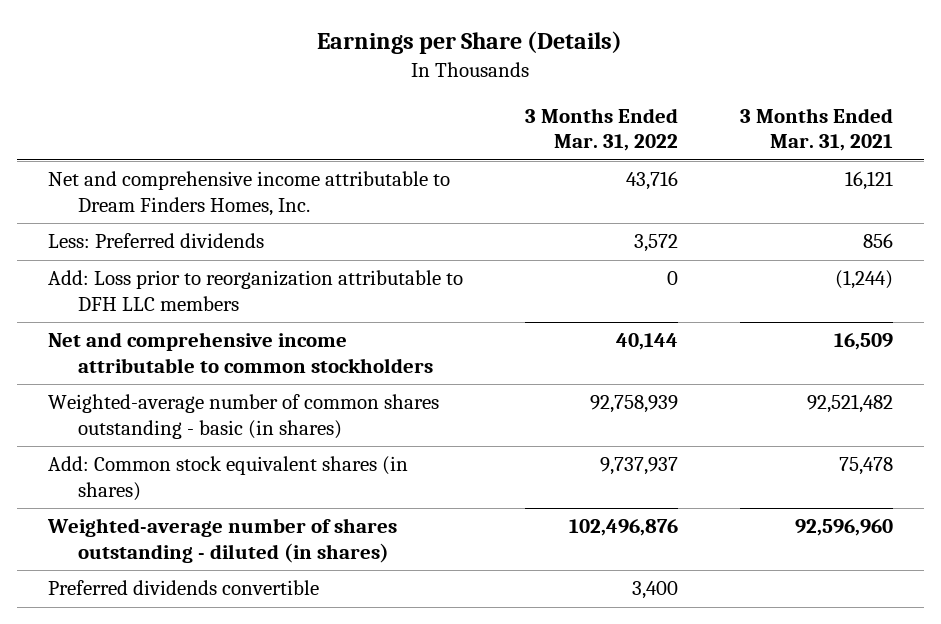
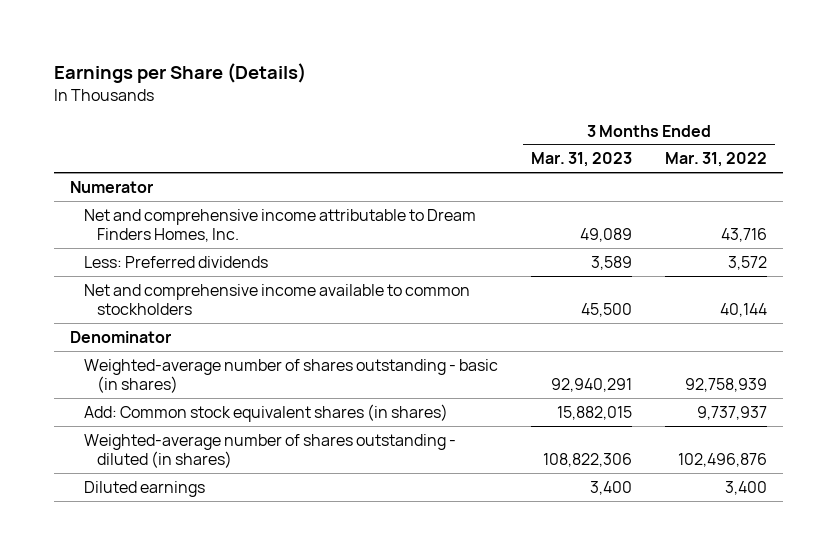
[739,107,893,152] 3 Months Ended Mar. 31, 2021 -> none
none -> [530,152,632,168] Mar. 31, 2023
none -> [70,180,154,193] Numerator
[47,270,463,311] Add: Loss prior to reorganization attributable to DFH LLC members -> none
[47,332,434,373] Net and comprehensive income attributable to common stockholders -> [83,283,470,316] Net and comprehensive income available to common stockholders
none -> [70,330,172,343] Denominator
[47,394,439,439] Weighted-average number of common shares outstanding - basic (in shares) -> [83,358,498,394] Weighted-average number of shares outstanding - basic (in shares)
[47,580,319,596] Preferred dividends convertible -> [83,480,205,497] Diluted earnings

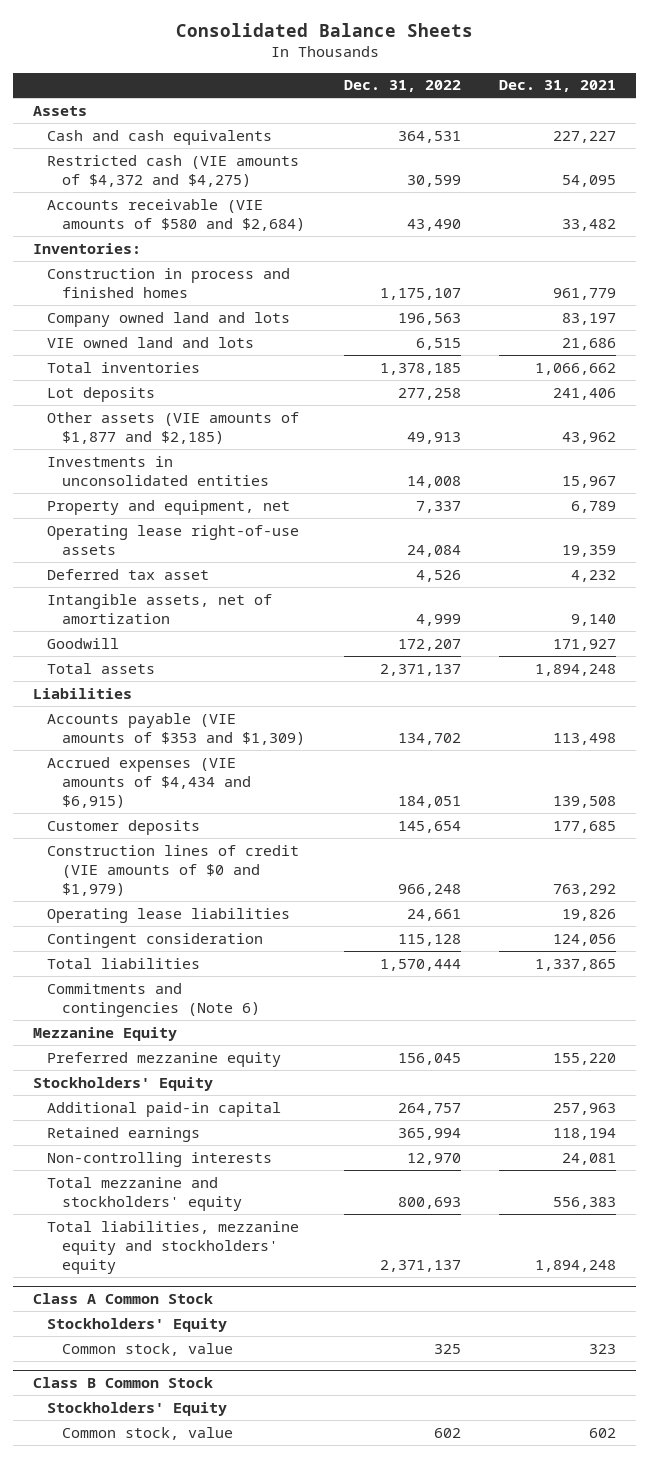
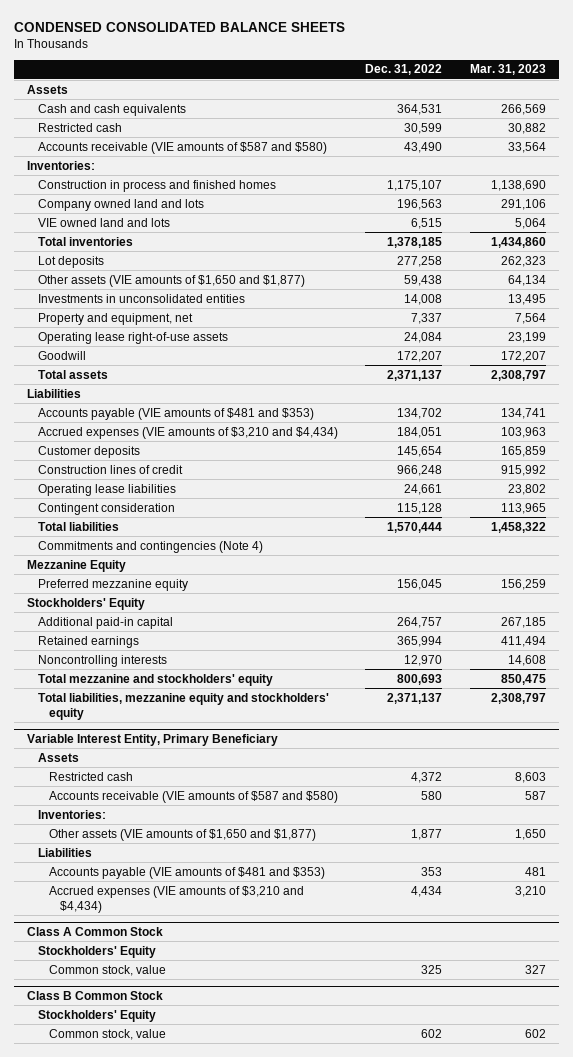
[175,22,473,37] Consolidated Balance Sheets -> [13,21,345,32] CONDENSED CONSOLIDATED BALANCE SHEETS
[499,80,617,93] Dec. 31, 2021 -> none
none -> [469,64,546,76] Mar. 31, 2023
[47,154,300,188] Restricted cash (VIE amounts of $4,372 and $4,275) -> [37,122,122,132] Restricted cash
[47,198,305,232] Accounts receivable (VIE amounts of $580 and $2,684) -> [37,141,327,154] Accounts receivable (VIE amounts of $587 and $580)
[47,411,300,445] Other assets (VIE amounts of $1,877 and $2,185) -> [37,274,305,287] Other assets (VIE amounts of $1,650 and $1,877)
[406,432,461,445] 49,913 -> [404,274,443,286] 59,438
[47,568,210,580] Deferred tax asset -> none
[47,593,273,625] Intangible assets, net of amortization -> none
[47,712,305,746] Accounts payable (VIE amounts of $353 and $1,309) -> [37,407,314,420] Accounts payable (VIE amounts of $481 and $353)
[47,756,251,809] Accrued expenses (VIE amounts of $4,434 and $6,915) -> [37,426,338,439] Accrued expenses (VIE amounts of $3,210 and $4,434)
[47,844,300,897] Construction lines of credit (VIE amounts of $0 and $1,979) -> [37,464,183,474] Construction lines of credit
[47,982,260,1018] Commitments and contingencies (Note 6) -> [37,540,263,553] Commitments and contingencies (Note 4)
[47,1151,273,1167] Non-controlling interests -> [37,654,167,667] Noncontrolling interests
none -> [27,734,279,747] Variable Interest Entity, Primary Beneficiary
none -> [37,752,79,762] Assets
none -> [48,771,133,781] Restricted cash
none -> [48,790,338,803] Accounts receivable (VIE amounts of $587 and $580)
none -> [37,809,106,819] Inventories:
none -> [48,828,316,841] Other assets (VIE amounts of $1,650 and $1,877)
none -> [37,847,92,857] Liabilities
none -> [48,866,325,879] Accounts payable (VIE amounts of $481 and $353)
none -> [48,885,304,913] Accrued expenses (VIE amounts of $3,210 and $4,434)

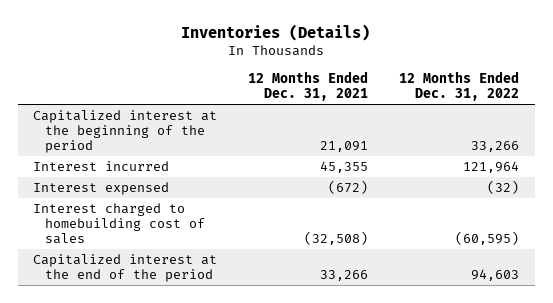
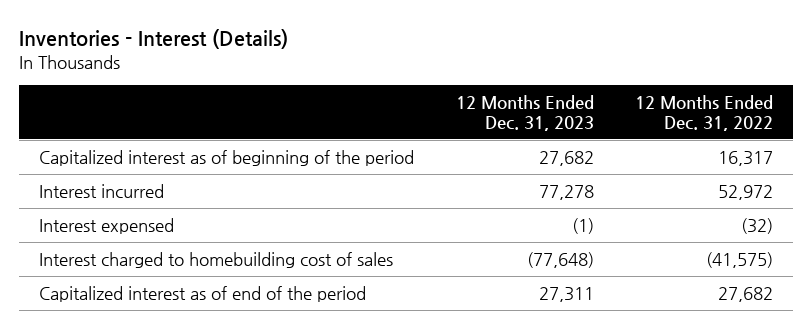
[181,23,371,41] Inventories (Details) -> [18,29,288,50] Inventories - Interest (Details)
[248,71,369,102] 12 Months Ended Dec. 31, 2021 -> none
none -> [455,94,594,132] 12 Months Ended Dec. 31, 2023
[33,110,218,154] Capitalized interest at the beginning of the period -> [39,149,415,166] Capitalized interest as of beginning of the period
[471,141,520,153] 33,266 -> [717,150,773,166] 16,317
[463,161,520,174] 121,964 -> [717,184,773,200] 52,972
[455,231,520,246] (60,595) -> [705,251,773,268] (41,575)
[33,254,218,283] Capitalized interest at the end of the period -> [39,285,367,302] Capitalized interest as of end of the period
[471,269,520,282] 94,603 -> [717,286,773,302] 27,682

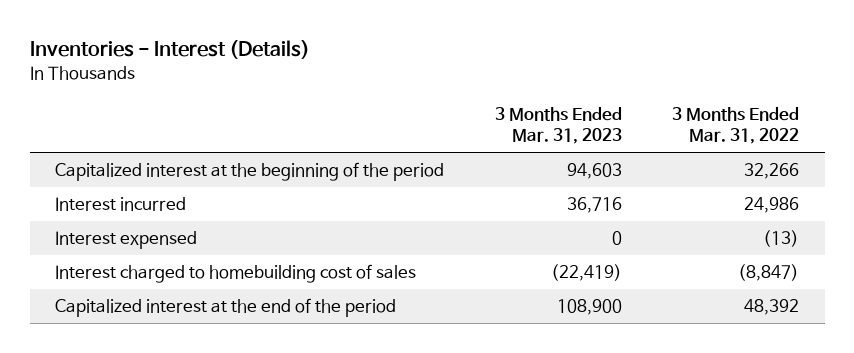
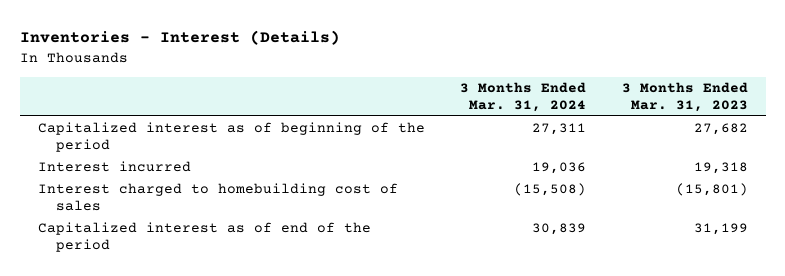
[672,106,800,144] 3 Months Ended Mar. 31, 2022 -> none
none -> [460,81,587,113] 3 Months Ended Mar. 31, 2024
[55,231,198,250] Interest expensed -> none
[55,162,445,182] Capitalized interest at the beginning of the period -> [37,122,425,153] Capitalized interest as of beginning of the period
[566,163,622,180] 94,603 -> [693,123,748,136] 27,682
[566,197,622,214] 36,716 -> [693,162,748,175] 19,318
[550,264,622,282] (22,419) -> [675,183,748,197] (15,801)
[55,298,397,318] Capitalized interest at the end of the period -> [37,222,371,253] Capitalized interest as of end of the period
[556,299,622,316] 108,900 -> [693,223,748,236] 31,199

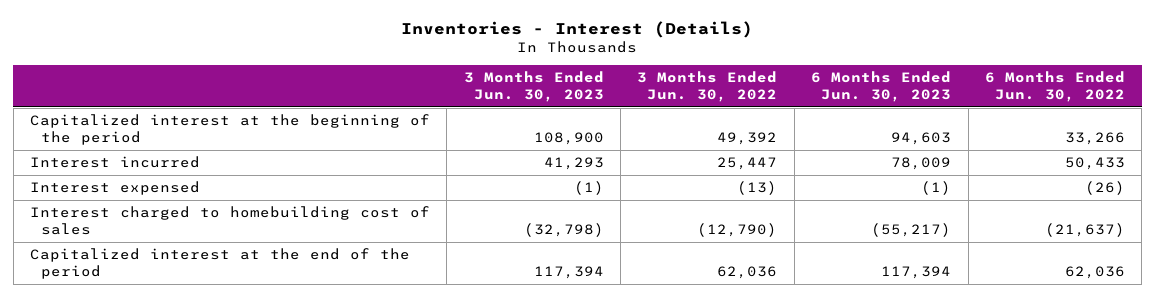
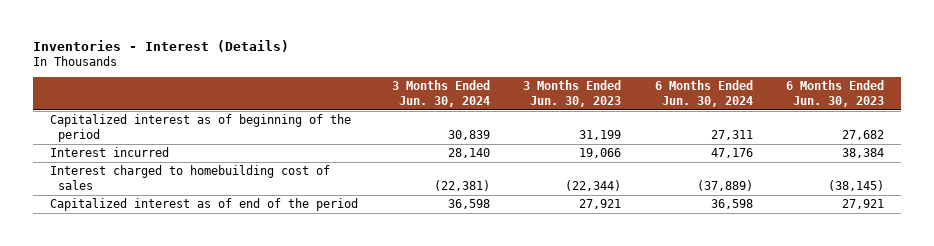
[637,71,778,103] 3 Months Ended Jun. 30, 2022 -> none
[984,71,1125,103] 6 Months Ended Jun. 30, 2022 -> none
none -> [391,80,490,107] 3 Months Ended Jun. 30, 2024
none -> [654,80,753,107] 6 Months Ended Jun. 30, 2024
[29,181,200,196] Interest expensed -> none
[29,114,430,145] Capitalized interest at the beginning of the period -> [50,114,352,142] Capitalized interest as of beginning of the period
[533,131,604,145] 108,900 -> [579,129,622,140] 31,199
[891,131,952,145] 94,603 -> [842,129,885,140] 27,682
[543,157,604,171] 41,293 -> [579,148,622,159] 19,066
[891,157,952,171] 78,009 -> [842,148,885,159] 38,384
[523,222,604,237] (32,798) -> [565,179,622,191] (22,344)
[871,222,952,237] (55,217) -> [828,179,885,191] (38,145)
[29,248,410,279] Capitalized interest at the end of the period -> [50,198,359,212] Capitalized interest as of end of the period
[533,265,604,279] 117,394 -> [579,199,622,210] 27,921
[881,265,952,279] 117,394 -> [842,199,885,210] 27,921

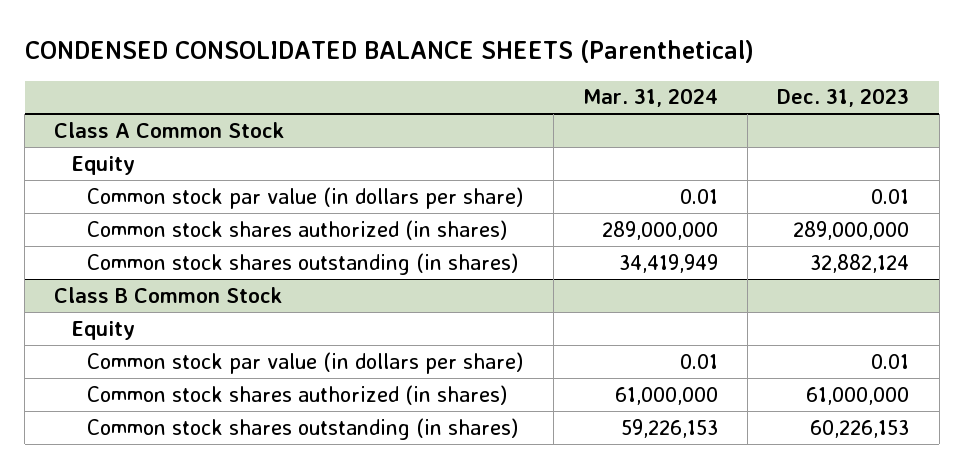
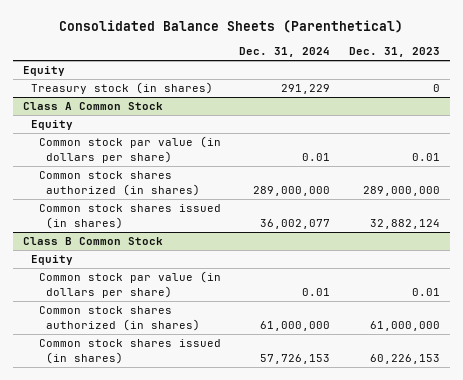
[24,39,754,63] CONDENSED CONSOLIDATED BALANCE SHEETS (Parenthetical) -> [59,19,404,33] Consolidated Balance Sheets (Parenthetical)
[582,88,718,108] Mar. 31, 2024 -> none
none -> [239,46,331,57] Dec. 31, 2024
none -> [22,66,65,77] Equity
none -> [30,82,213,95] Treasury stock (in shares)
[87,252,519,275] Common stock shares outstanding (in shares) -> [38,204,221,229] Common stock shares issued (in shares)
[87,417,519,440] Common stock shares outstanding (in shares) -> [38,339,221,364] Common stock shares issued (in shares)

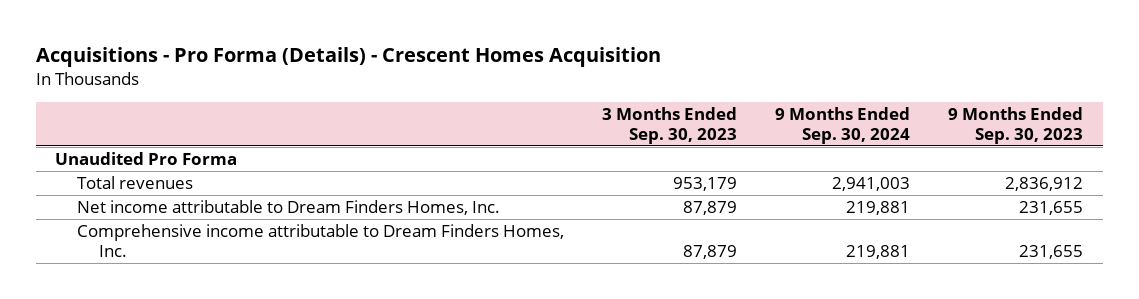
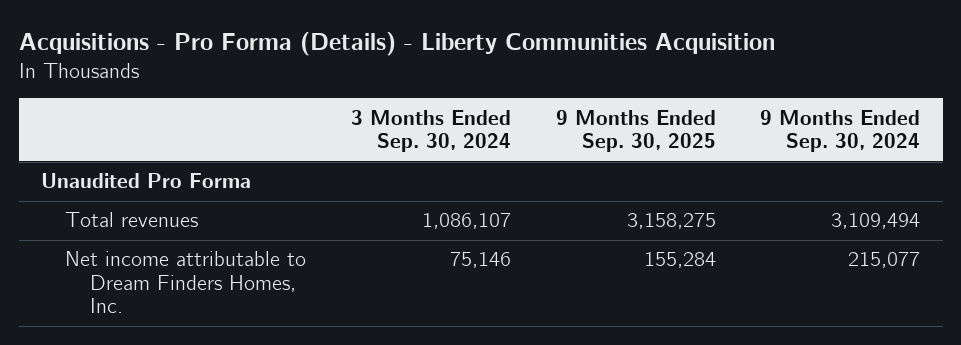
[36,47,662,68] Acquisitions - Pro Forma (Details) - Crescent Homes Acquisition -> [18,32,775,57] Acquisitions - Pro Forma (Details) - Liberty Communities Acquisition
[602,106,738,144] 3 Months Ended Sep. 30, 2023 -> none
[948,106,1084,144] 9 Months Ended Sep. 30, 2023 -> none
none -> [351,109,512,153] 3 Months Ended Sep. 30, 2024
none -> [555,109,716,153] 9 Months Ended Sep. 30, 2025
[76,224,564,257] Comprehensive income attributable to Dream Finders Homes, Inc. -> none
[832,177,911,192] 2,941,003 -> [831,213,921,230] 3,109,494
[846,201,911,216] 219,881 -> [848,252,921,269] 215,077

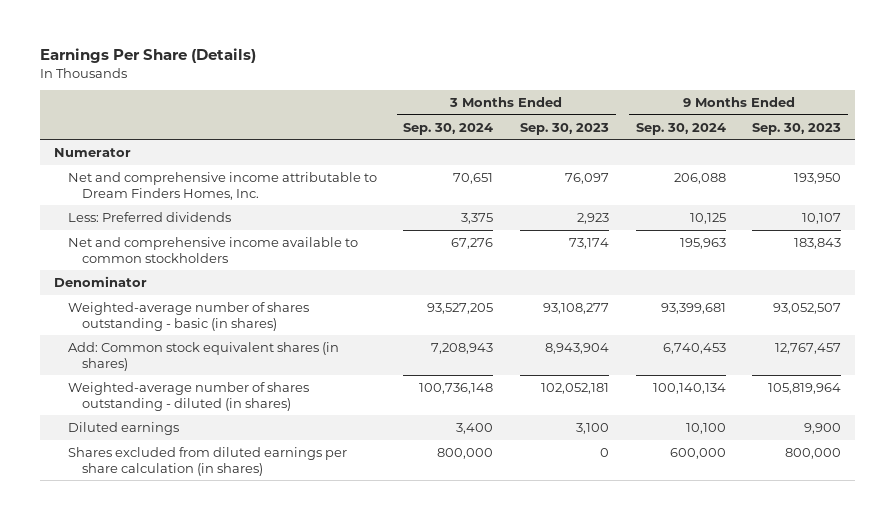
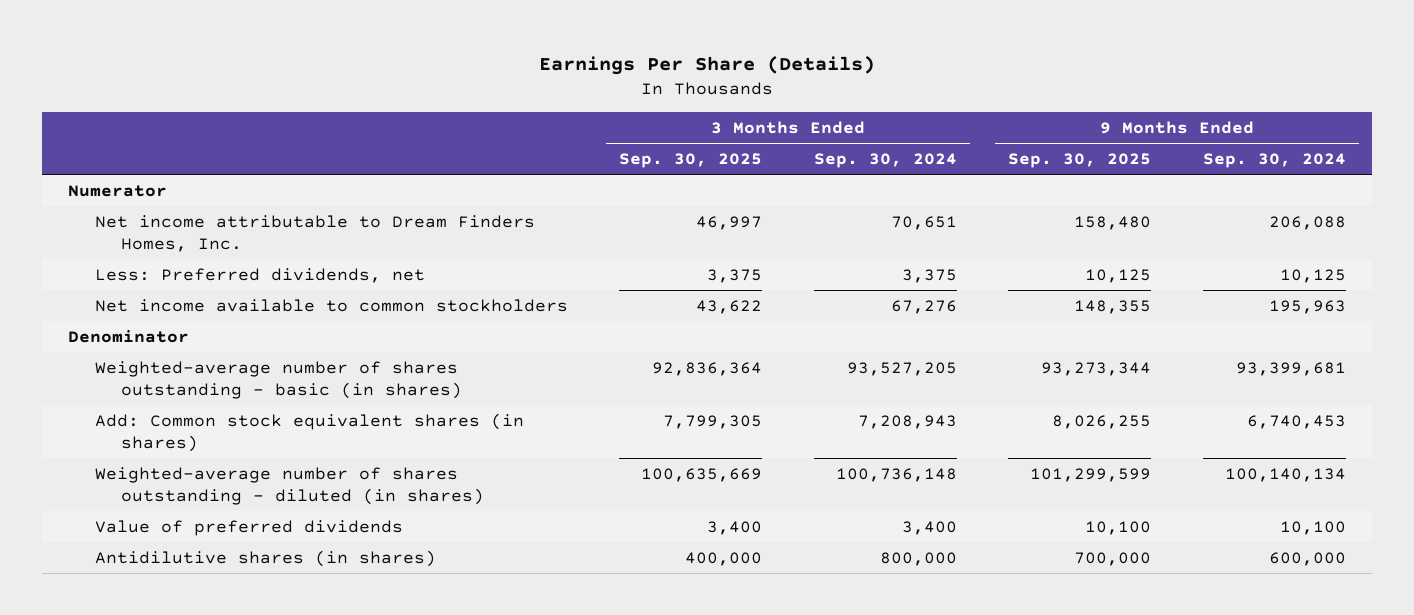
[519,122,609,135] Sep. 30, 2023 -> none
[752,122,842,135] Sep. 30, 2023 -> none
none -> [619,152,763,168] Sep. 30, 2025
none -> [1008,152,1152,168] Sep. 30, 2025
[67,171,377,200] Net and comprehensive income attributable to Dream Finders Homes, Inc. -> [94,214,535,252] Net income attributable to Dream Finders Homes, Inc.
[67,211,231,222] Less: Preferred dividends -> [94,267,425,283] Less: Preferred dividends, net
[67,236,358,263] Net and comprehensive income available to common stockholders -> [94,298,568,312] Net income available to common stockholders
[67,421,179,435] Diluted earnings -> [94,519,403,536] Value of preferred dividends
[67,446,347,476] Shares excluded from diluted earnings per share calculation (in shares) -> [94,549,436,567] Antidilutive shares (in shares)

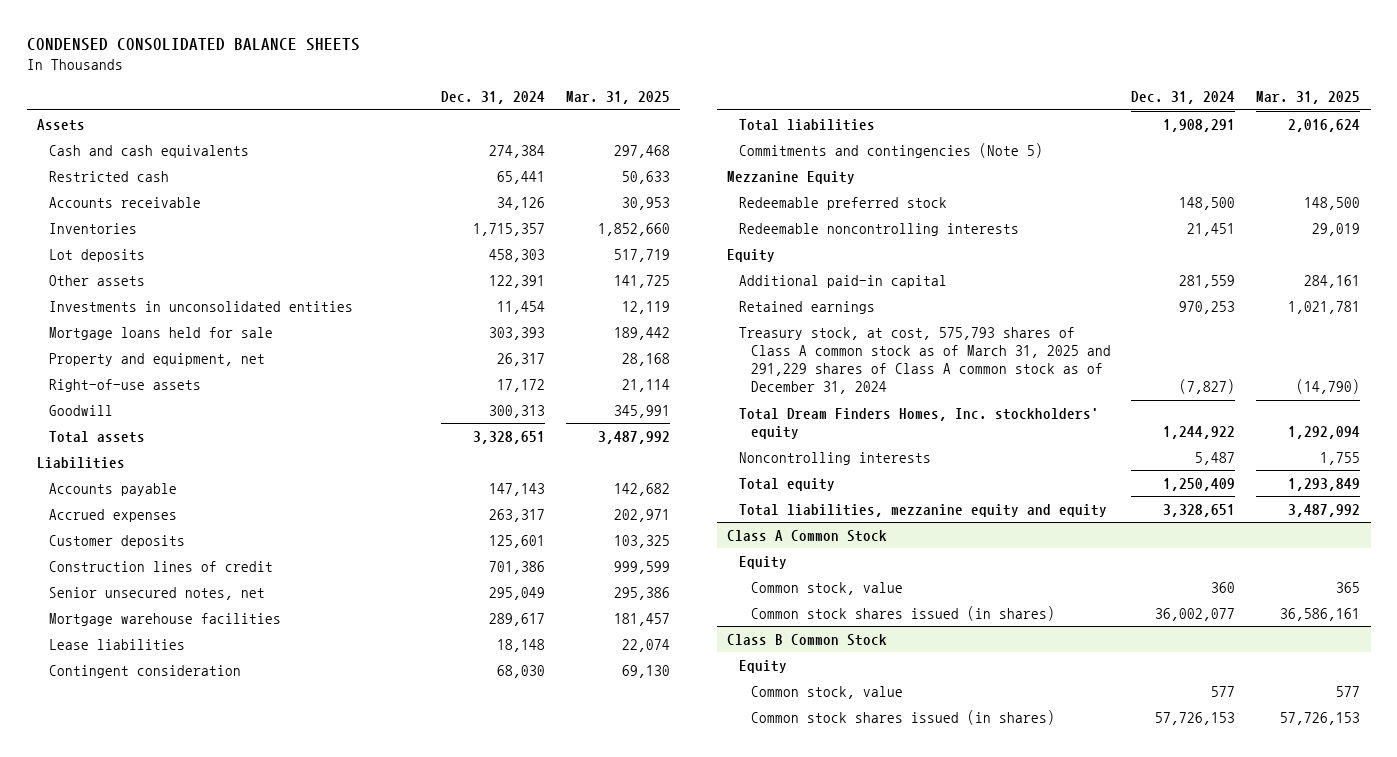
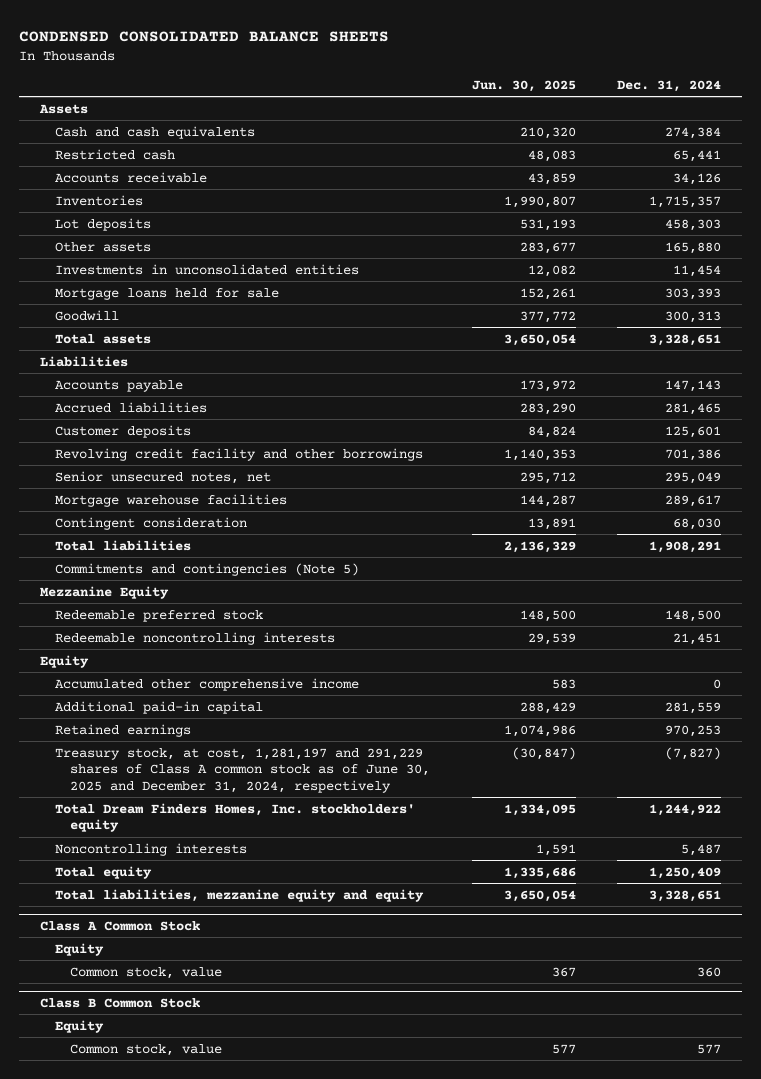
[565,91,670,105] Mar. 31, 2025 -> none
none -> [471,80,576,93] Jun. 30, 2025
[489,274,546,288] 122,391 -> [665,241,722,254] 165,880
[48,352,265,366] Property and equipment, net -> none
[48,378,201,392] Right-of-use assets -> none
[48,508,177,522] Accrued expenses -> [55,401,208,413] Accrued liabilities
[489,508,546,522] 263,317 -> [665,402,722,415] 281,465
[48,560,273,572] Construction lines of credit -> [55,447,424,461] Revolving credit facility and other borrowings
[48,638,185,650] Lease liabilities -> none
none -> [55,677,360,691] Accumulated other comprehensive income
[738,326,1111,395] Treasury stock, at cost, 575,793 shares of Class A common stock as of March 31, 2025 and 291,229 shares of Class A common stock as of December 31, 2024 -> [55,747,431,793] Treasury stock, at cost, 1,281,197 and 291,229 shares of Class A common stock as of June 30, 2025 and December 31, 2024, respectively
[750,605,1055,621] Common stock shares issued (in shares) -> none
[750,709,1055,725] Common stock shares issued (in shares) -> none

